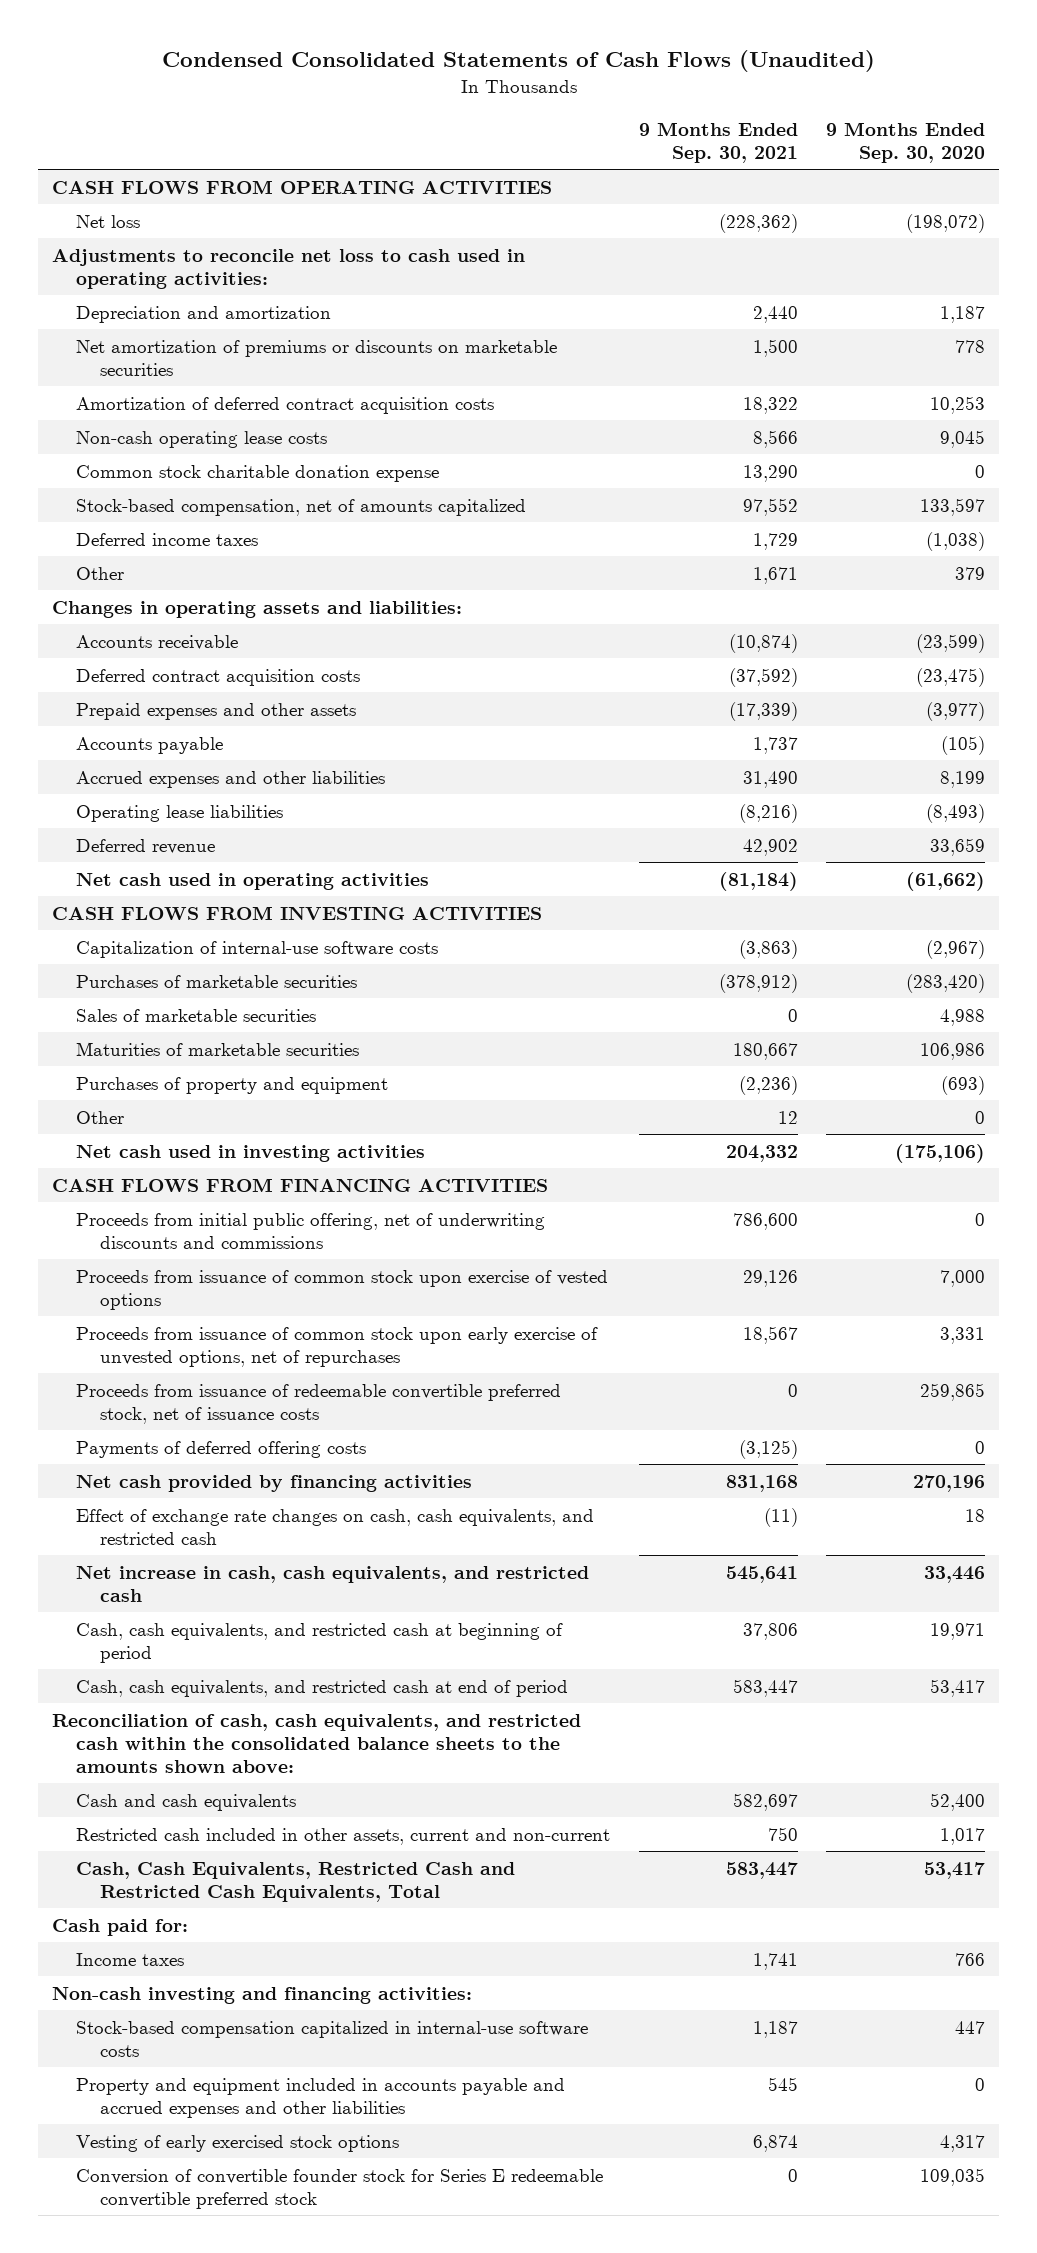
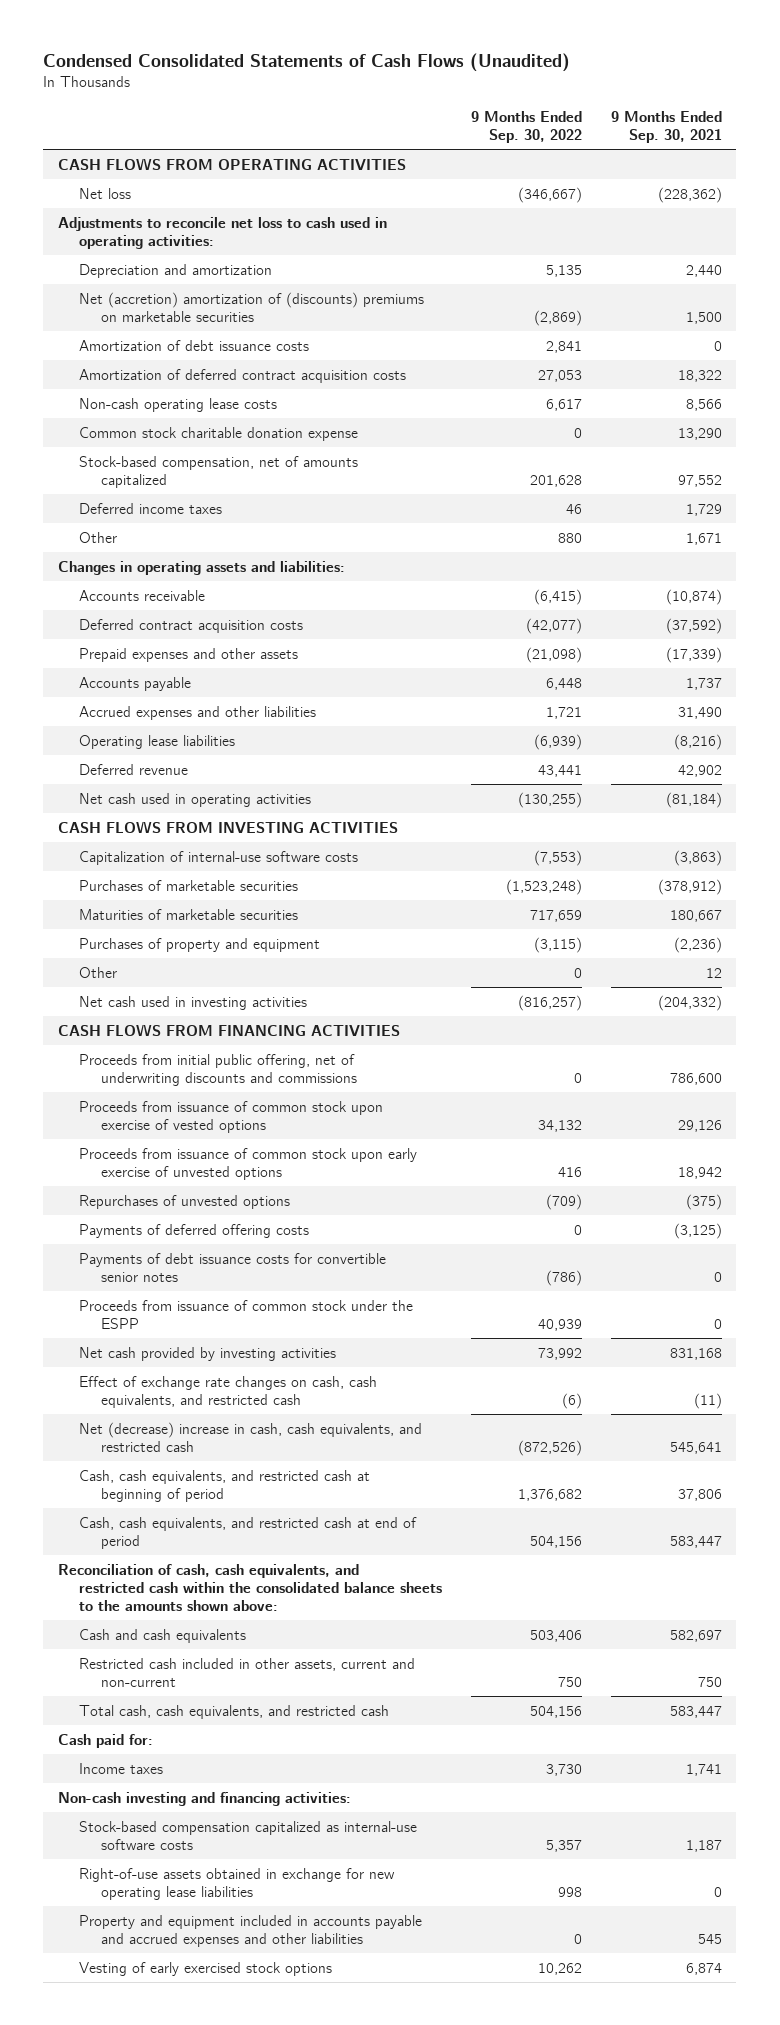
[826,121,986,163] 9 Months Ended Sep. 30, 2020 -> none
none -> [471,110,583,143] 9 Months Ended Sep. 30, 2022
[76,339,558,376] Net amortization of premiums or discounts on marketable securities -> [79,291,425,322] Net (accretion) amortization of (discounts) premiums on marketable securities
none -> [79,339,310,351] Amortization of debt issuance costs
[76,1008,317,1022] Sales of marketable securities -> none
[725,1144,798,1162] 204,332 -> [657,994,722,1011] (204,332)
[76,1383,562,1424] Proceeds from issuance of redeemable convertible preferred stock, net of issuance costs -> none
[76,1326,599,1367] Proceeds from issuance of common stock upon early exercise of unvested options, net of repurchases -> [79,1147,418,1180] Proceeds from issuance of common stock upon early exercise of unvested options
[742,1325,798,1344] 18,567 -> [677,1166,722,1179] 18,942
none -> [79,1194,291,1209] Repurchases of unvested options
none -> [79,1252,387,1282] Payments of debt issuance costs for convertible senior notes
none -> [79,1299,414,1329] Proceeds from issuance of common stock under the ESPP
[76,1474,473,1492] Net cash provided by financing activities -> [79,1346,337,1361] Net cash provided by investing activities
[76,1565,590,1602] Net increase in cash, cash equivalents, and restricted cash -> [79,1421,423,1452] Net (decrease) increase in cash, cash equivalents, and restricted cash
[76,1861,516,1902] Cash, Cash Equivalents, Restricted Cash and Restricted Cash Equivalents, Total -> [79,1704,390,1719] Total cash, cash equivalents, and restricted cash
[76,2020,589,2057] Stock-based compensation capitalized in internal-use software costs -> [79,1820,418,1850] Stock-based compensation capitalized as internal-use software costs
none -> [79,1867,396,1900] Right-of-use assets obtained in exchange for new operating lease liabilities
[76,2168,604,2209] Conversion of convertible founder stock for Series E redeemable convertible preferred stock -> none

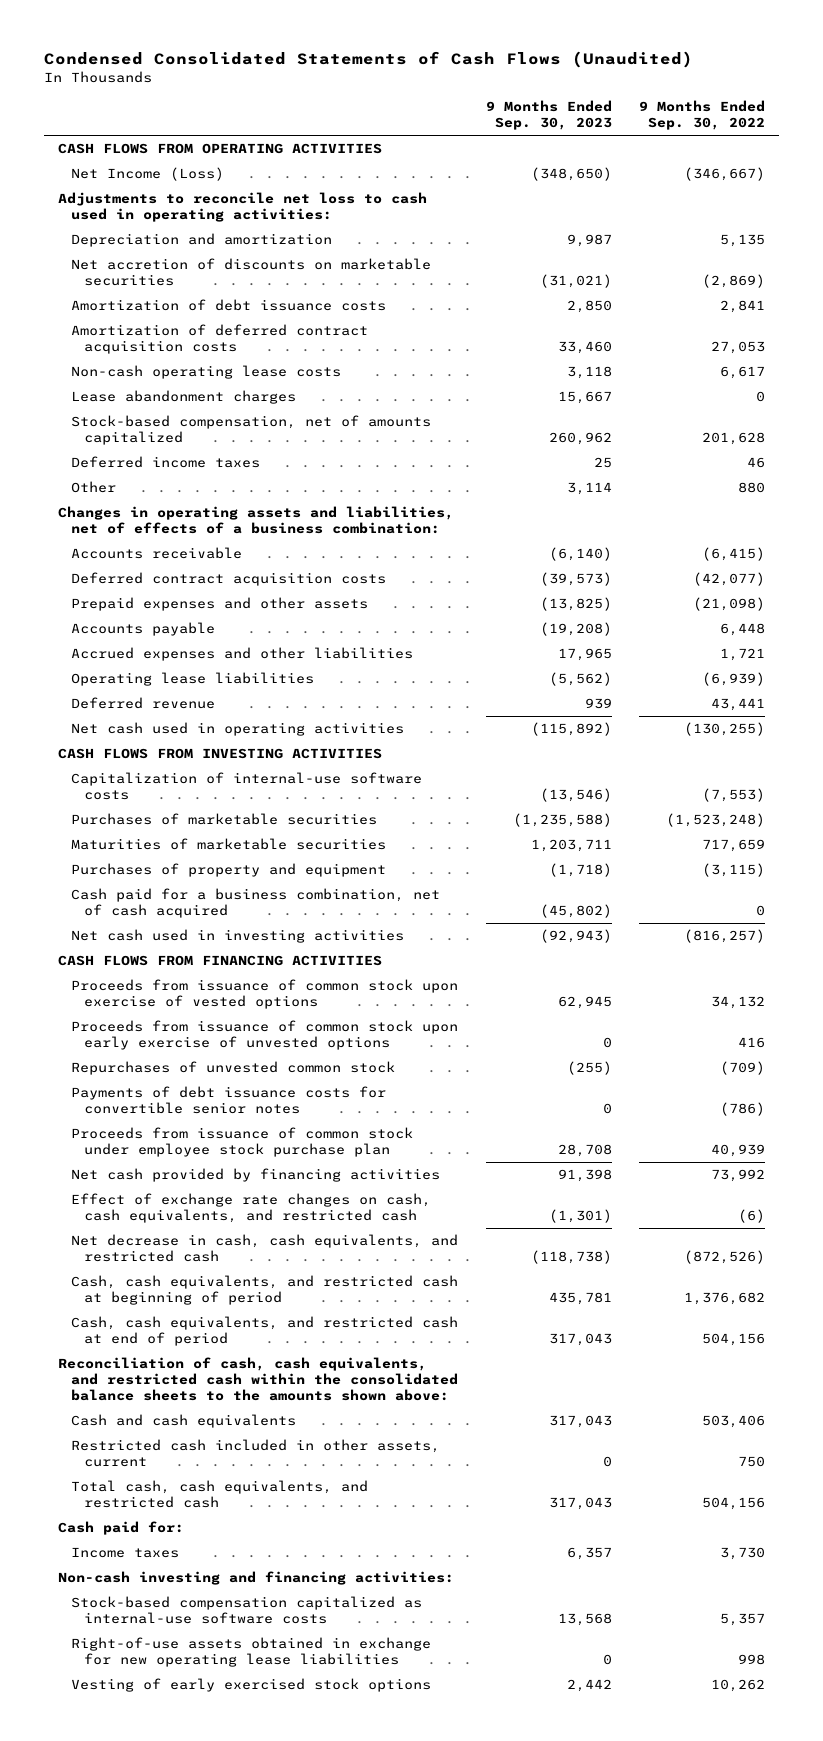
[610,110,722,143] 9 Months Ended Sep. 30, 2021 -> none
none -> [485,100,612,131] 9 Months Ended Sep. 30, 2023
[79,187,132,199] Net loss -> [70,167,224,182] Net Income (Loss)
[79,291,425,322] Net (accretion) amortization of (discounts) premiums on marketable securities -> [70,258,431,286] Net accretion of discounts on marketable securities
[79,426,359,441] Common stock charitable donation expense -> none
none -> [70,390,296,405] Lease abandonment charges
[57,560,345,575] Changes in operating assets and liabilities: -> [58,506,455,534] Changes in operating assets and liabilities, net of effects of a business combination:
[79,966,118,978] Other -> none
none -> [70,888,440,918] Cash paid for a business combination, net of cash acquired
[79,1053,358,1086] Proceeds from initial public offering, net of underwriting discounts and commissions -> none
[79,1223,310,1238] Payments of deferred offering costs -> none
[79,1194,291,1209] Repurchases of unvested options -> [70,1061,395,1076] Repurchases of unvested common stock
[79,1299,414,1329] Proceeds from issuance of common stock under the ESPP -> [70,1127,413,1157] Proceeds from issuance of common stock under employee stock purchase plan
[79,1346,337,1361] Net cash provided by investing activities -> [70,1168,440,1183] Net cash provided by financing activities
[79,1421,423,1452] Net (decrease) increase in cash, cash equivalents, and restricted cash -> [70,1234,458,1262] Net decrease in cash, cash equivalents, and restricted cash
[79,1657,416,1687] Restricted cash included in other assets, current and non-current -> [70,1439,440,1467] Restricted cash included in other assets, current
[79,1914,423,1947] Property and equipment included in accounts payable and accrued expenses and other liabilities -> none

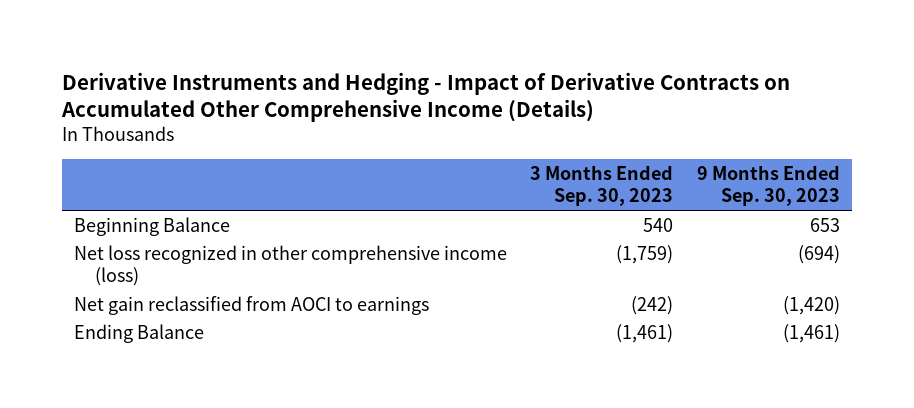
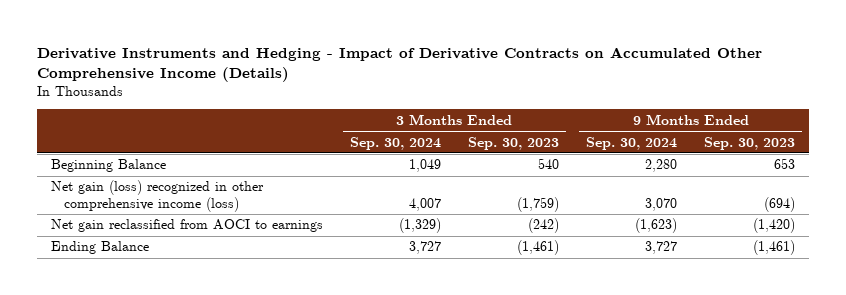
none -> [349,136,441,150] Sep. 30, 2024
none -> [586,136,678,150] Sep. 30, 2024
[73,244,507,287] Net loss recognized in other comprehensive income (loss) -> [50,180,264,213] Net gain (loss) recognized in other comprehensive income (loss)

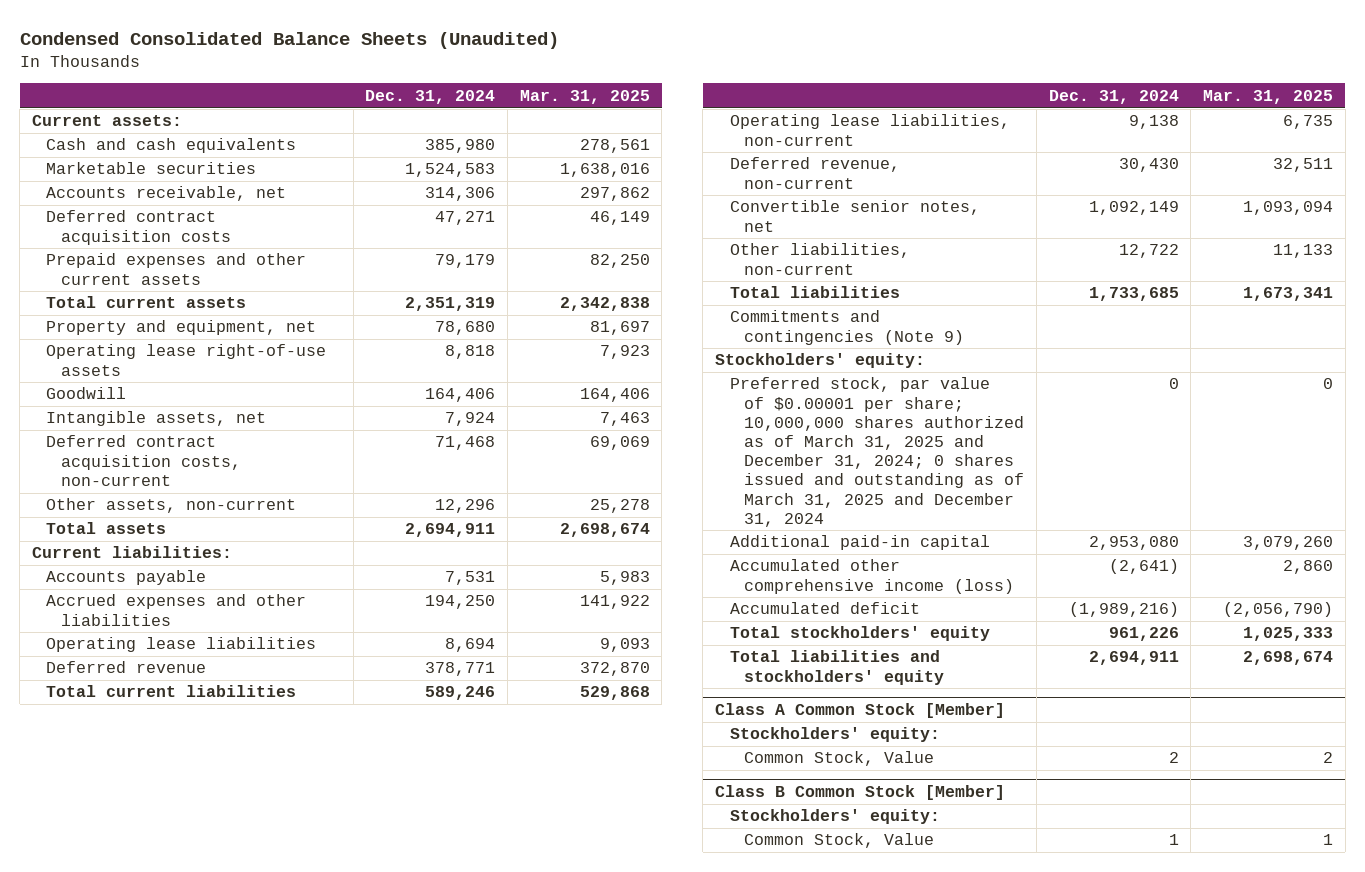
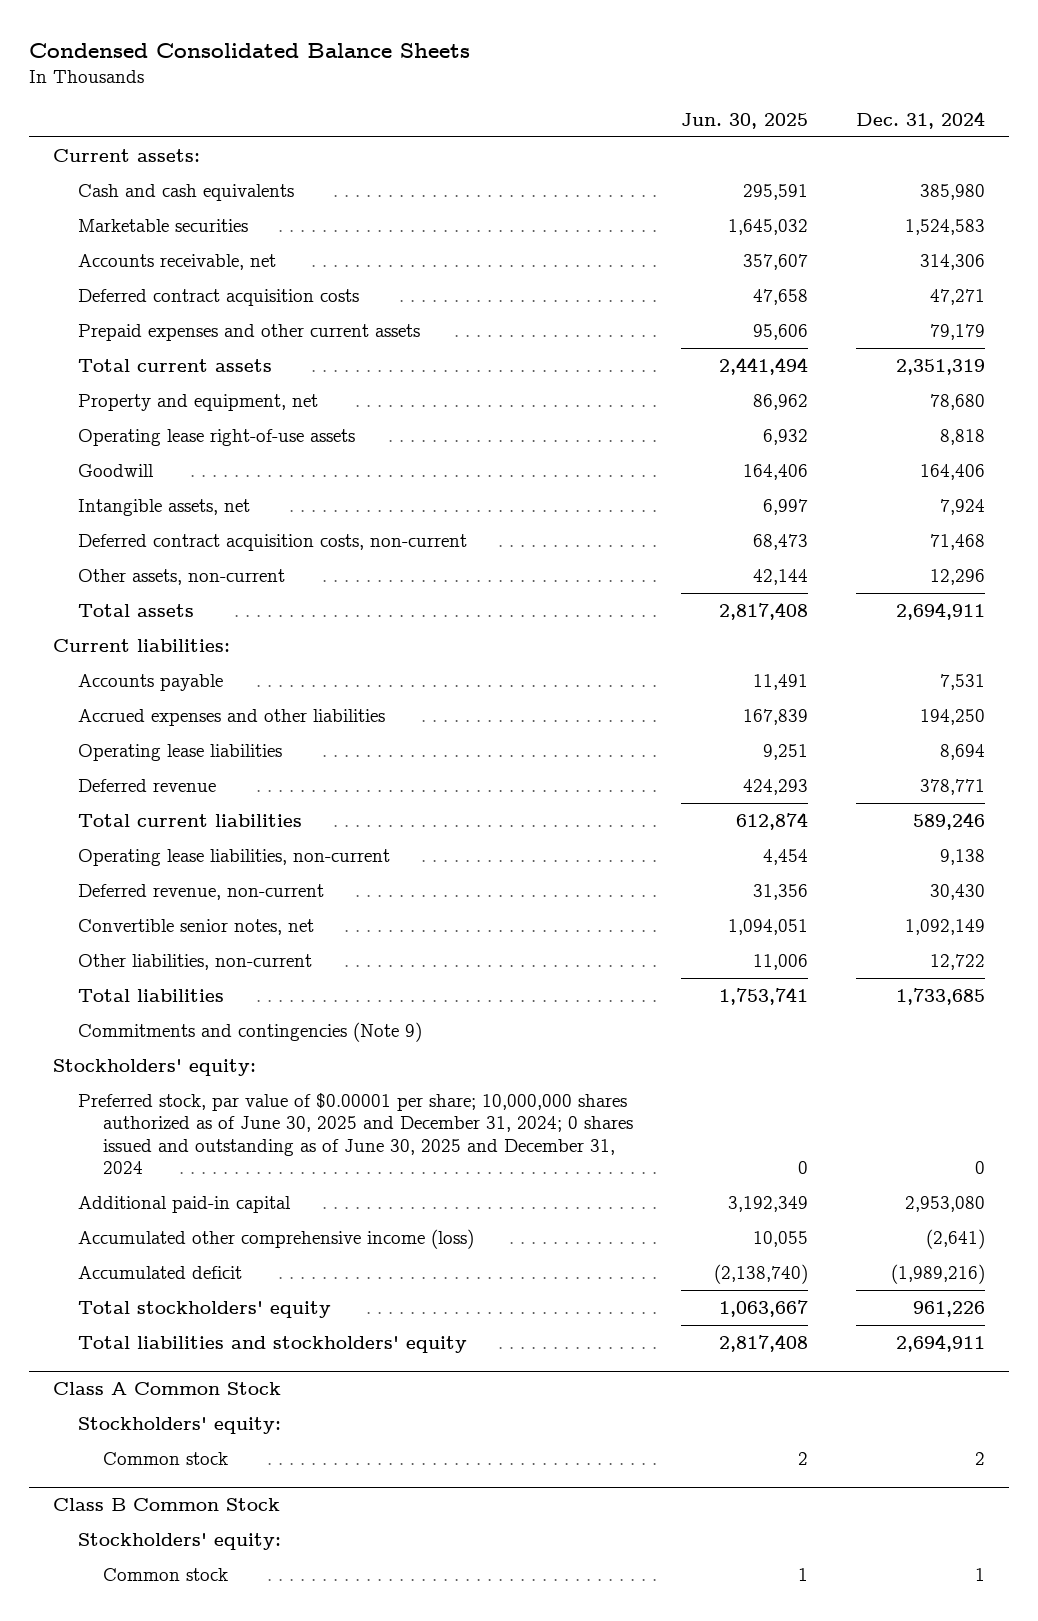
[19,31,559,49] Condensed Consolidated Balance Sheets (Unaudited) -> [28,43,470,59] Condensed Consolidated Balance Sheets
[519,89,650,104] Mar. 31, 2025 -> none
none -> [681,112,809,129] Jun. 30, 2025
[729,377,1025,527] Preferred stock, par value of $0.00001 per share; 10,000,000 shares authorized as of March 31, 2025 and December 31, 2024; 0 shares issued and outstanding as of March 31, 2025 and December 31, 2024 -> [78,1092,634,1175] Preferred stock, par value of $0.00001 per share; 10,000,000 shares authorized as of June 30, 2025 and December 31, 2024; 0 shares issued and outstanding as of June 30, 2025 and December 31, 2024
[715,703,1006,719] Class A Common Stock [Member] -> [52,1381,281,1395] Class A Common Stock
[744,751,935,767] Common Stock, Value -> [103,1451,229,1465] Common stock
[715,785,1006,801] Class B Common Stock [Member] -> [52,1497,280,1511] Class B Common Stock
[744,833,935,849] Common Stock, Value -> [103,1567,229,1581] Common stock

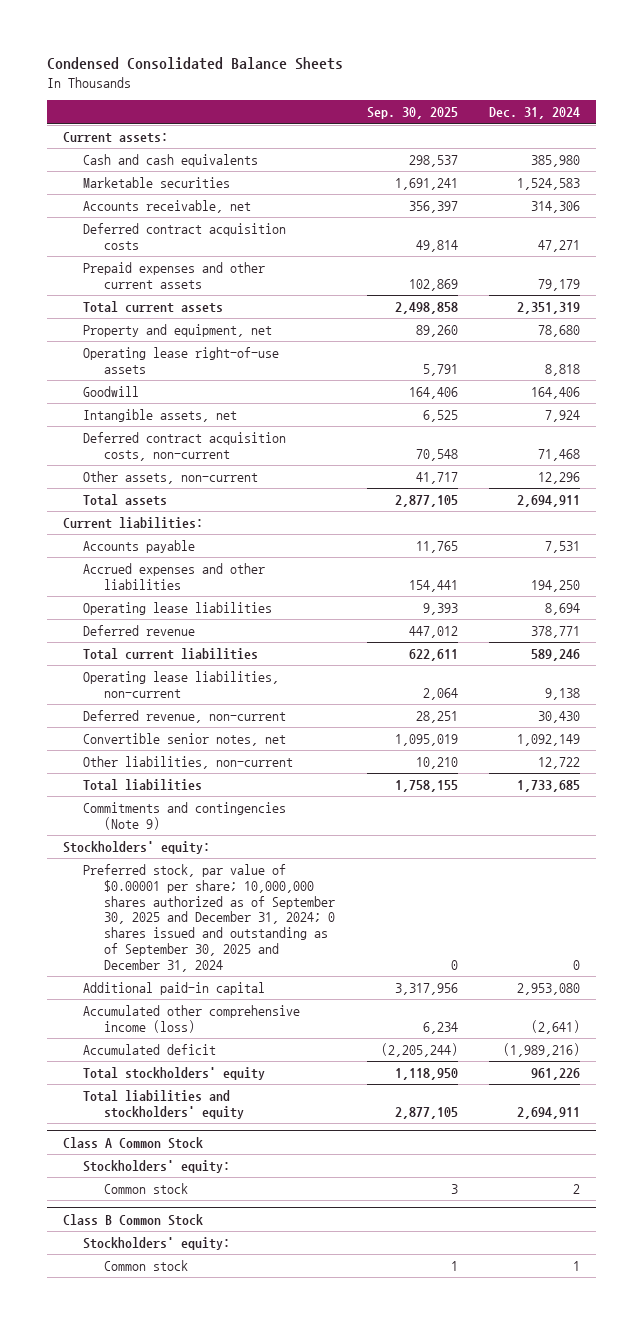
[681,112,809,129] Jun. 30, 2025 -> none
none -> [366,107,458,120] Sep. 30, 2025
[78,1092,634,1175] Preferred stock, par value of $0.00001 per share; 10,000,000 shares authorized as of June 30, 2025 and December 31, 2024; 0 shares issued and outstanding as of June 30, 2025 and December 31, 2024 -> [83,864,336,972] Preferred stock, par value of $0.00001 per share; 10,000,000 shares authorized as of September 30, 2025 and December 31, 2024; 0 shares issued and outstanding as of September 30, 2025 and December 31, 2024

